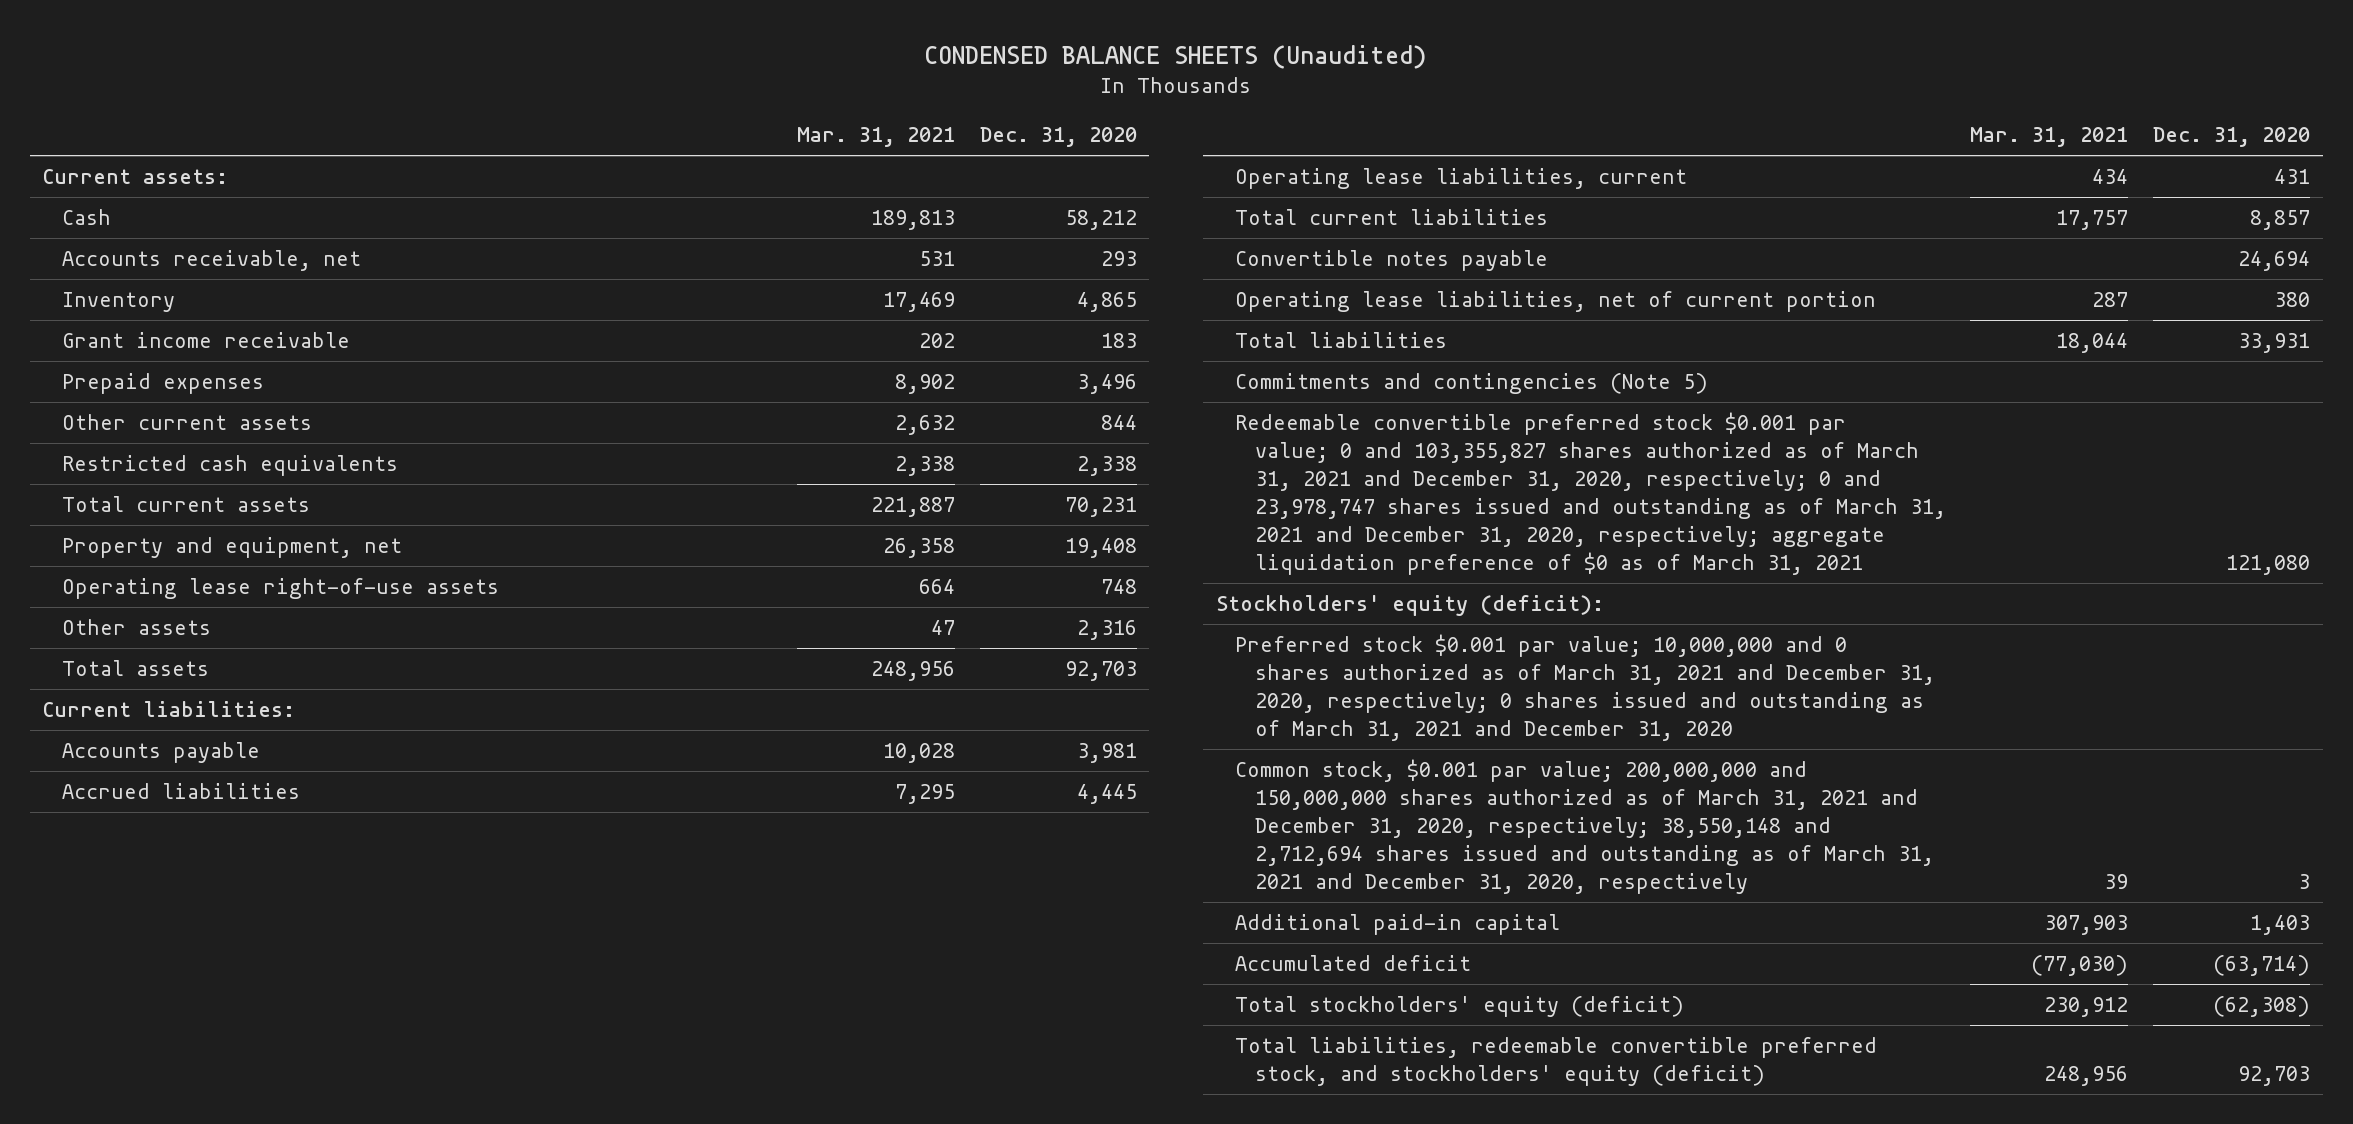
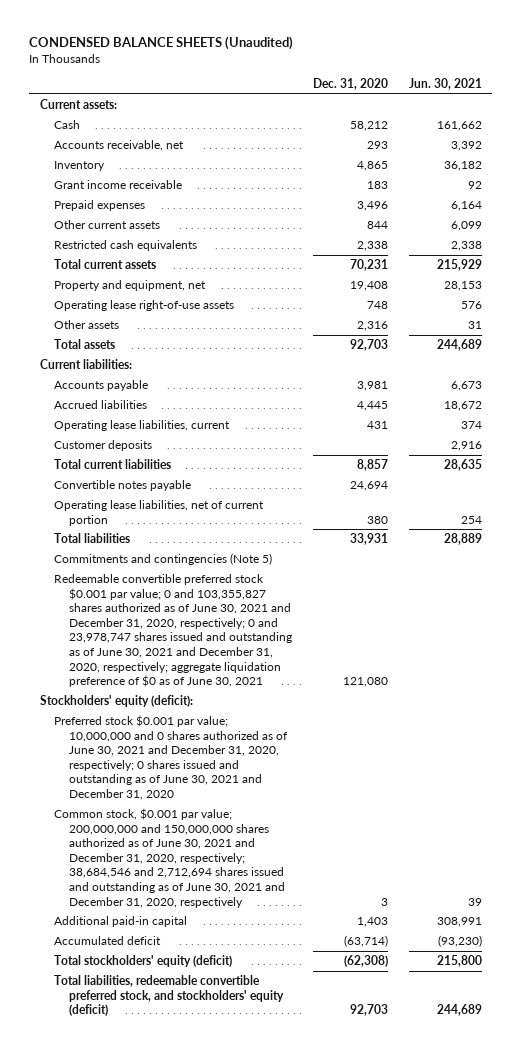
[796,127,955,148] Mar. 31, 2021 -> none
none -> [408,78,482,91] Jun. 30, 2021
none -> [54,439,153,451] Customer deposits
[1235,411,1946,576] Redeemable convertible preferred stock $0.001 par value; 0 and 103,355,827 shares authorized as of March 31, 2021 and December 31, 2020, respectively; 0 and 23,978,747 shares issued and outstanding as of March 31, 2021 and December 31, 2020, respectively; aggregate liquidation preference of $0 as of March 31, 2021 -> [54,573,292,688] Redeemable convertible preferred stock $0.001 par value; 0 and 103,355,827 shares authorized as of June 30, 2021 and December 31, 2020, respectively; 0 and 23,978,747 shares issued and outstanding as of June 30, 2021 and December 31, 2020, respectively; aggregate liquidation preference of $0 as of June 30, 2021
[1235,633,1935,742] Preferred stock $0.001 par value; 10,000,000 and 0 shares authorized as of March 31, 2021 and December 31, 2020, respectively; 0 shares issued and outstanding as of March 31, 2021 and December 31, 2020 -> [54,714,288,801] Preferred stock $0.001 par value; 10,000,000 and 0 shares authorized as of June 30, 2021 and December 31, 2020, respectively; 0 shares issued and outstanding as of June 30, 2021 and December 31, 2020
[1235,758,1934,895] Common stock, $0.001 par value; 200,000,000 and 150,000,000 shares authorized as of March 31, 2021 and December 31, 2020, respectively; 38,550,148 and 2,712,694 shares issued and outstanding as of March 31, 2021 and December 31, 2020, respectively -> [54,807,285,908] Common stock, $0.001 par value; 200,000,000 and 150,000,000 shares authorized as of June 30, 2021 and December 31, 2020, respectively; 38,684,546 and 2,712,694 shares issued and outstanding as of June 30, 2021 and December 31, 2020, respectively

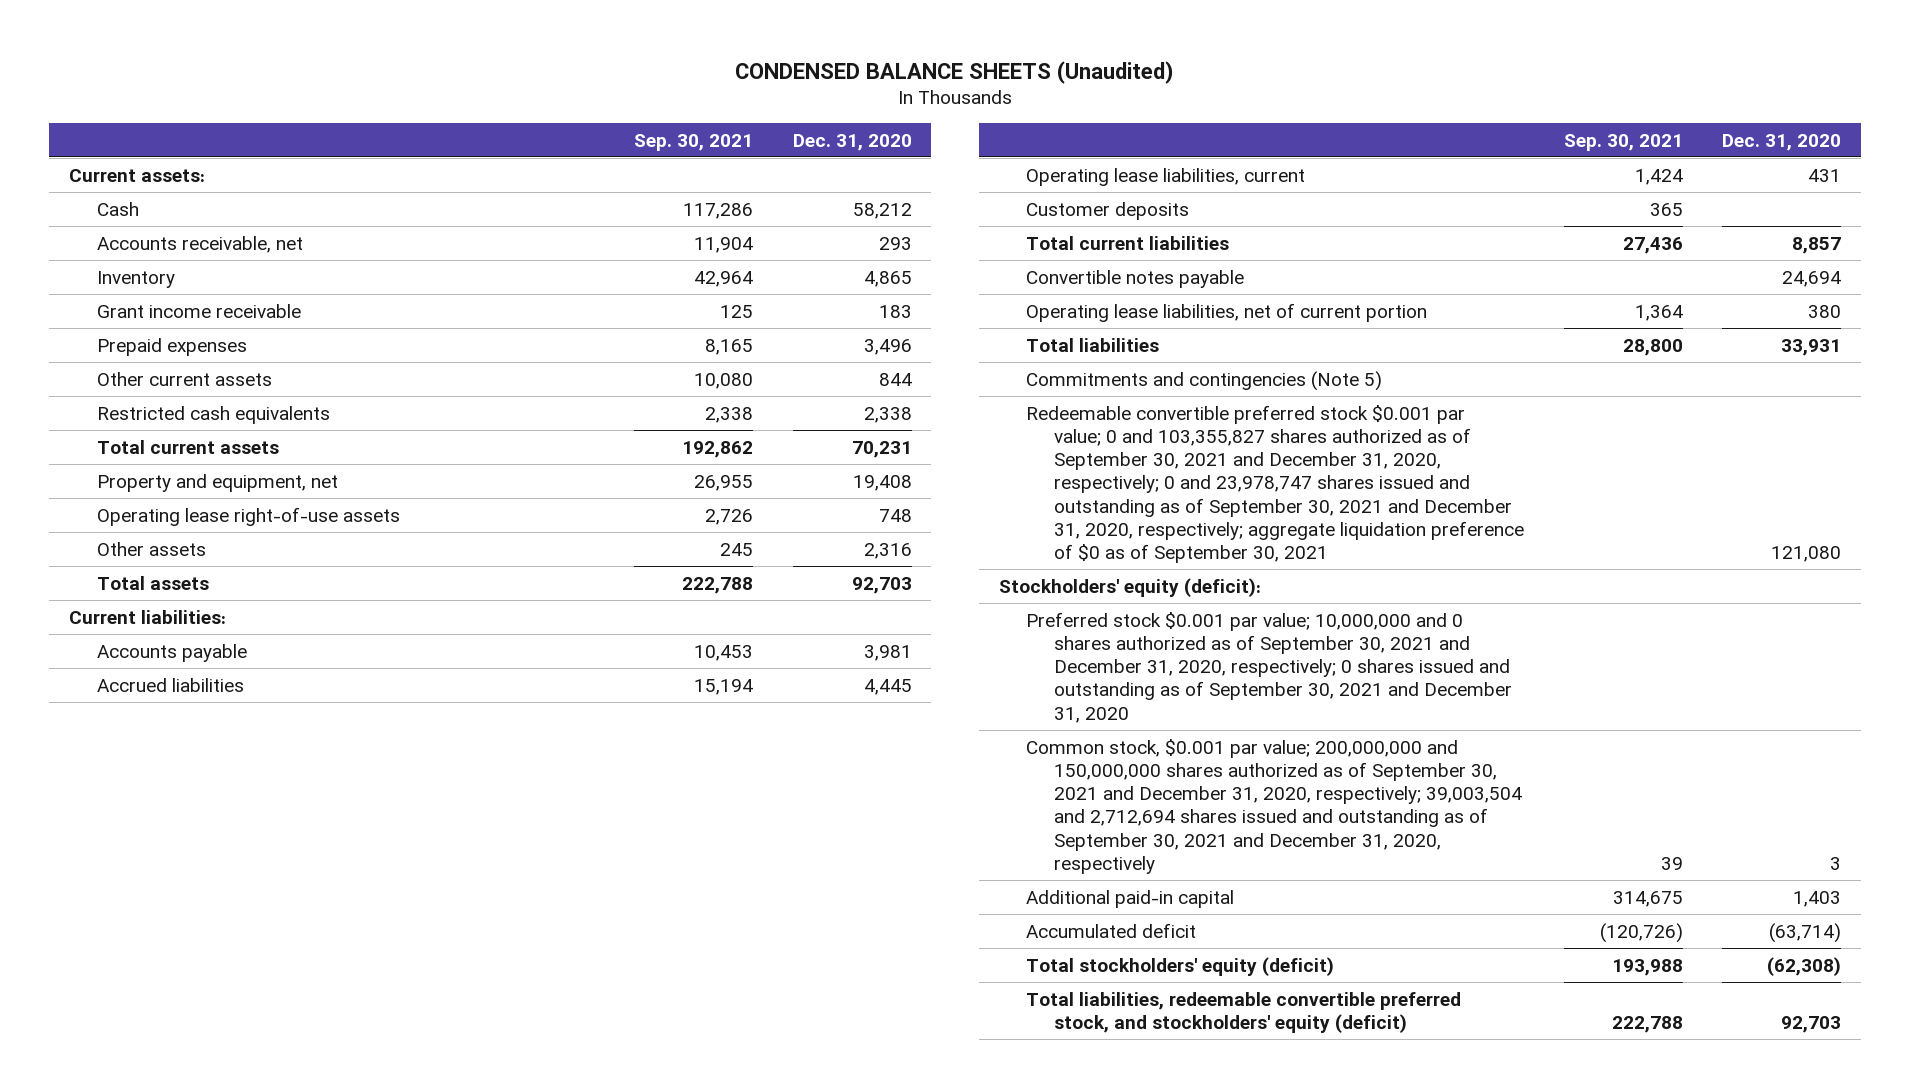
[408,78,482,91] Jun. 30, 2021 -> none
none -> [634,133,754,151] Sep. 30, 2021
[54,573,292,688] Redeemable convertible preferred stock $0.001 par value; 0 and 103,355,827 shares authorized as of June 30, 2021 and December 31, 2020, respectively; 0 and 23,978,747 shares issued and outstanding as of June 30, 2021 and December 31, 2020, respectively; aggregate liquidation preference of $0 as of June 30, 2021 -> [1026,404,1525,564] Redeemable convertible preferred stock $0.001 par value; 0 and 103,355,827 shares authorized as of September 30, 2021 and December 31, 2020, respectively; 0 and 23,978,747 shares issued and outstanding as of September 30, 2021 and December 31, 2020, respectively; aggregate liquidation preference of $0 as of September 30, 2021
[54,714,288,801] Preferred stock $0.001 par value; 10,000,000 and 0 shares authorized as of June 30, 2021 and December 31, 2020, respectively; 0 shares issued and outstanding as of June 30, 2021 and December 31, 2020 -> [1026,611,1513,723] Preferred stock $0.001 par value; 10,000,000 and 0 shares authorized as of September 30, 2021 and December 31, 2020, respectively; 0 shares issued and outstanding as of September 30, 2021 and December 31, 2020
[54,807,285,908] Common stock, $0.001 par value; 200,000,000 and 150,000,000 shares authorized as of June 30, 2021 and December 31, 2020, respectively; 38,684,546 and 2,712,694 shares issued and outstanding as of June 30, 2021 and December 31, 2020, respectively -> [1026,738,1523,874] Common stock, $0.001 par value; 200,000,000 and 150,000,000 shares authorized as of September 30, 2021 and December 31, 2020, respectively; 39,003,504 and 2,712,694 shares issued and outstanding as of September 30, 2021 and December 31, 2020, respectively

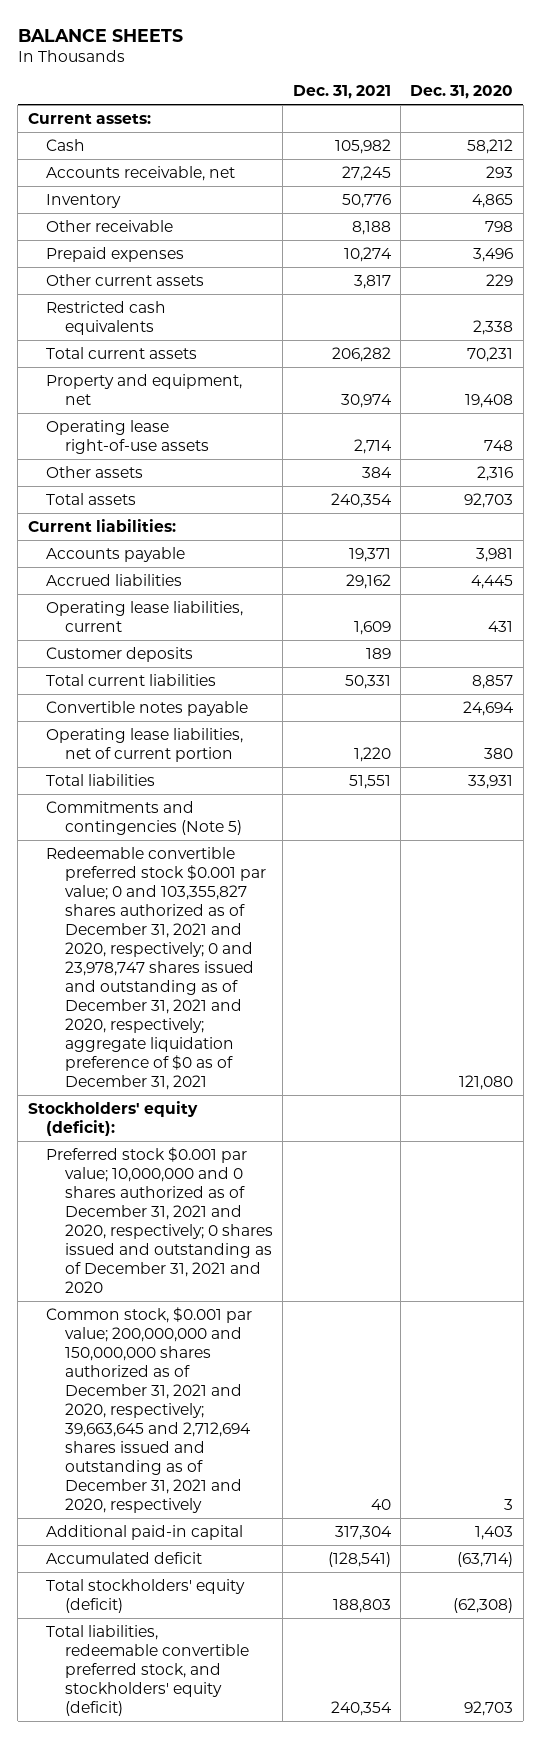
[735,60,1175,84] CONDENSED BALANCE SHEETS (Unaudited) -> [17,28,183,42] BALANCE SHEETS
[634,133,754,151] Sep. 30, 2021 -> none
none -> [292,85,391,100] Dec. 31, 2021
[96,303,301,318] Grant income receivable -> none
none -> [46,219,174,232] Other receivable
[878,372,912,386] 844 -> [486,273,514,286] 229
[1026,404,1525,564] Redeemable convertible preferred stock $0.001 par value; 0 and 103,355,827 shares authorized as of September 30, 2021 and December 31, 2020, respectively; 0 and 23,978,747 shares issued and outstanding as of September 30, 2021 and December 31, 2020, respectively; aggregate liquidation preference of $0 as of September 30, 2021 -> [46,846,266,1091] Redeemable convertible preferred stock $0.001 par value; 0 and 103,355,827 shares authorized as of December 31, 2021 and 2020, respectively; 0 and 23,978,747 shares issued and outstanding as of December 31, 2021 and 2020, respectively; aggregate liquidation preference of $0 as of December 31, 2021
[1026,611,1513,723] Preferred stock $0.001 par value; 10,000,000 and 0 shares authorized as of September 30, 2021 and December 31, 2020, respectively; 0 shares issued and outstanding as of September 30, 2021 and December 31, 2020 -> [46,1146,273,1293] Preferred stock $0.001 par value; 10,000,000 and 0 shares authorized as of December 31, 2021 and 2020, respectively; 0 shares issued and outstanding as of December 31, 2021 and 2020
[1026,738,1523,874] Common stock, $0.001 par value; 200,000,000 and 150,000,000 shares authorized as of September 30, 2021 and December 31, 2020, respectively; 39,003,504 and 2,712,694 shares issued and outstanding as of September 30, 2021 and December 31, 2020, respectively -> [46,1306,253,1514] Common stock, $0.001 par value; 200,000,000 and 150,000,000 shares authorized as of December 31, 2021 and 2020, respectively; 39,663,645 and 2,712,694 shares issued and outstanding as of December 31, 2021 and 2020, respectively

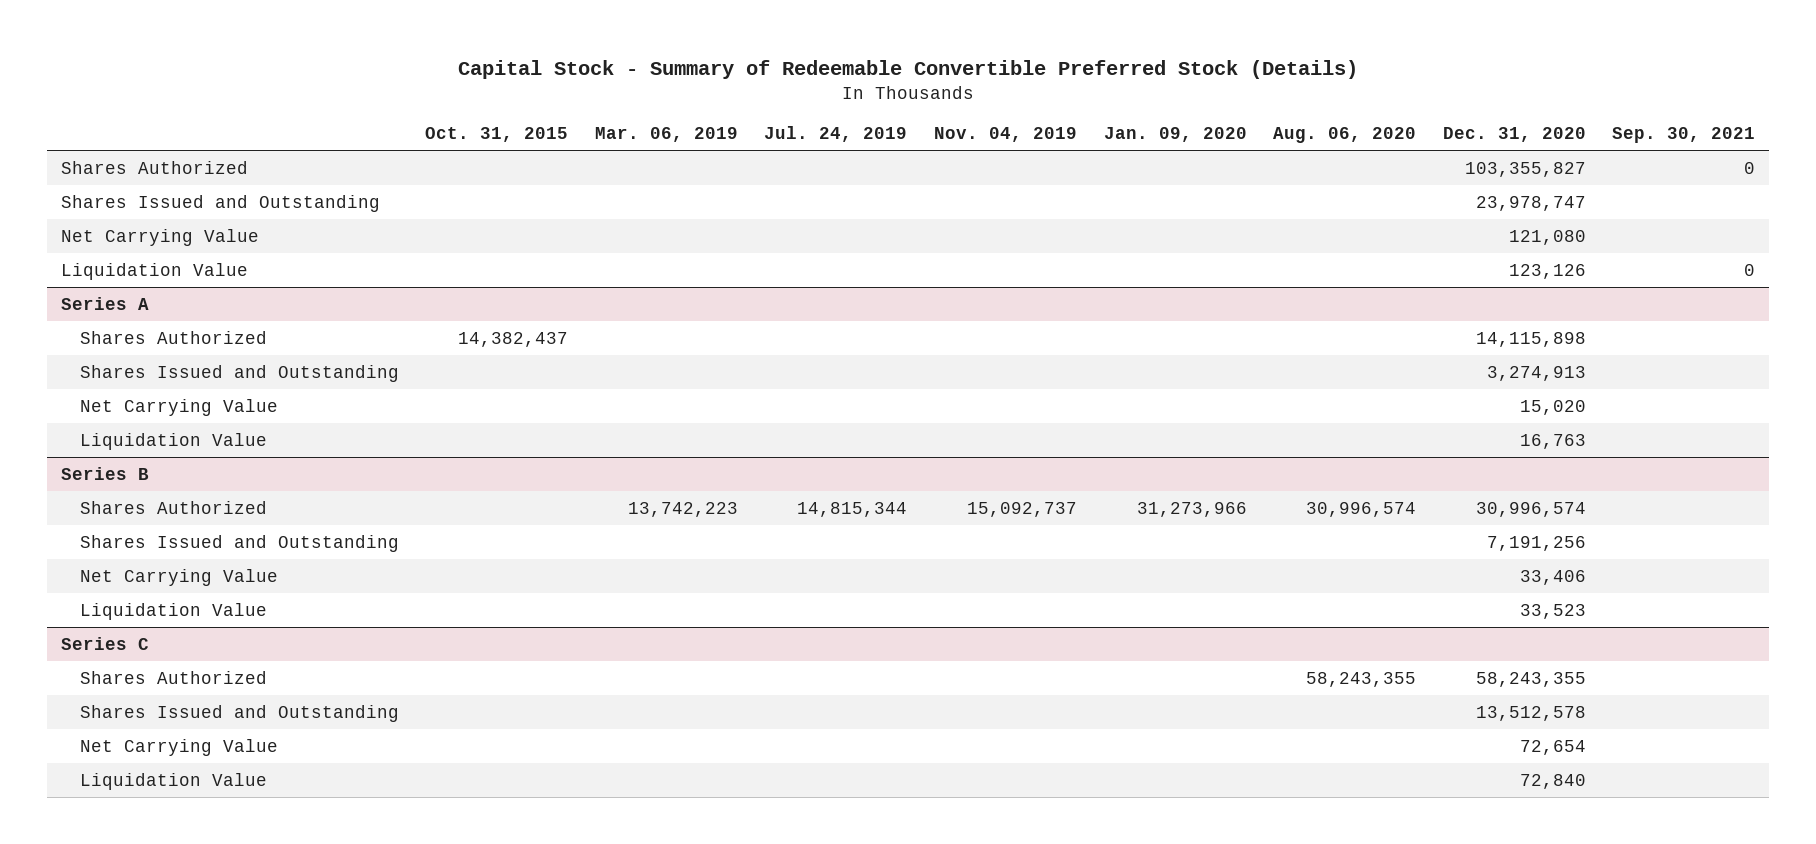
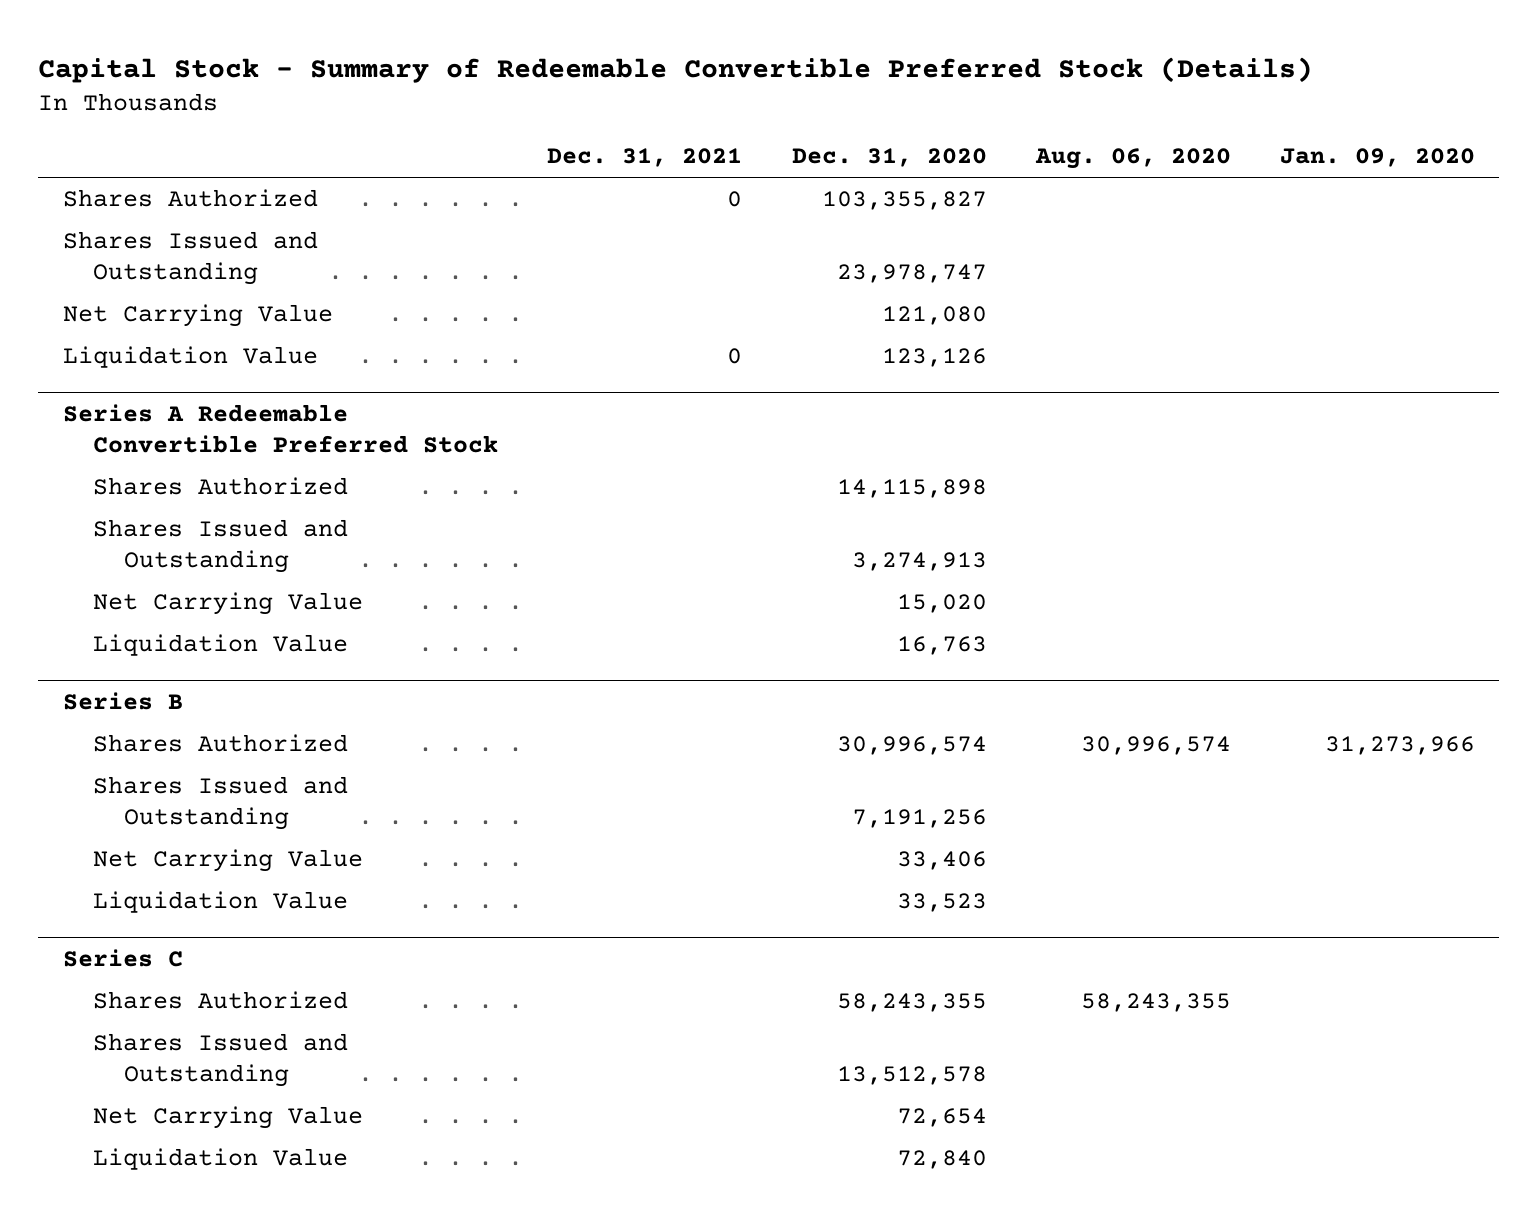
[425,127,569,143] Oct. 31, 2015 -> none
[594,127,738,143] Mar. 06, 2019 -> none
[764,126,908,143] Jul. 24, 2019 -> none
[933,127,1077,143] Nov. 04, 2019 -> none
[1612,127,1756,144] Sep. 30, 2021 -> none
none -> [547,148,743,168] Dec. 31, 2021
[60,296,149,310] Series A -> [62,403,499,453] Series A Redeemable Convertible Preferred Stock

